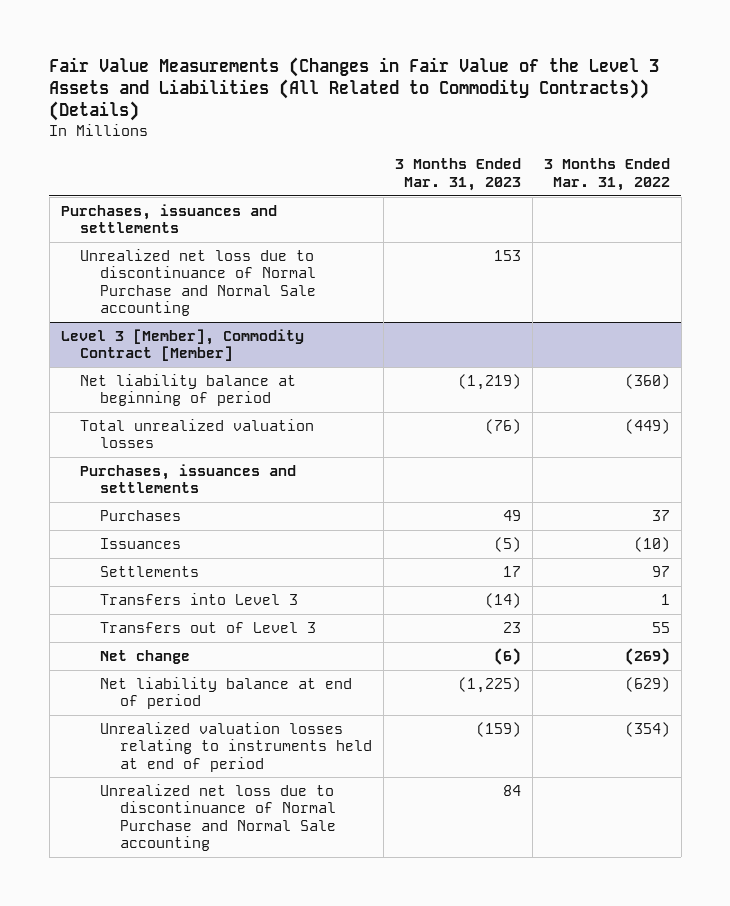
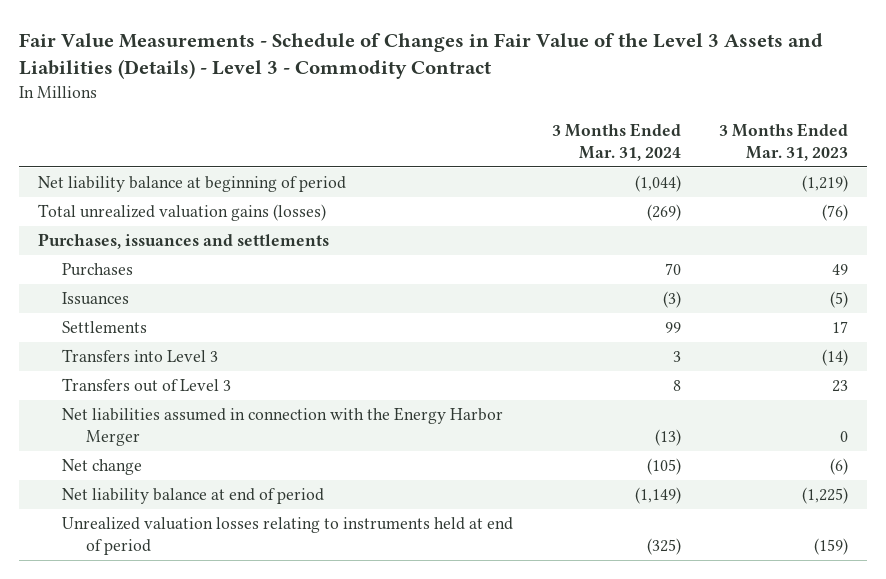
[49,56,660,122] Fair Value Measurements (Changes in Fair Value of the Level 3 Assets and Liabilities (All Related to Commodity Contracts)) (Details) -> [19,32,824,80] Fair Value Measurements - Schedule of Changes in Fair Value of the Level 3 Assets and Liabilities (Details) - Level 3 - Commodity Contract
[543,158,670,191] 3 Months Ended Mar. 31, 2022 -> none
none -> [551,122,681,162] 3 Months Ended Mar. 31, 2024
[60,204,277,234] Purchases, issuances and settlements -> none
[80,249,316,316] Unrealized net loss due to discontinuance of Normal Purchase and Normal Sale accounting -> none
[60,329,304,362] Level 3 [Member], Commodity Contract [Member] -> none
[80,419,315,449] Total unrealized valuation losses -> [38,204,327,222] Total unrealized valuation gains (losses)
none -> [62,407,504,447] Net liabilities assumed in connection with the Energy Harbor Merger
[99,784,336,851] Unrealized net loss due to discontinuance of Normal Purchase and Normal Sale accounting -> none

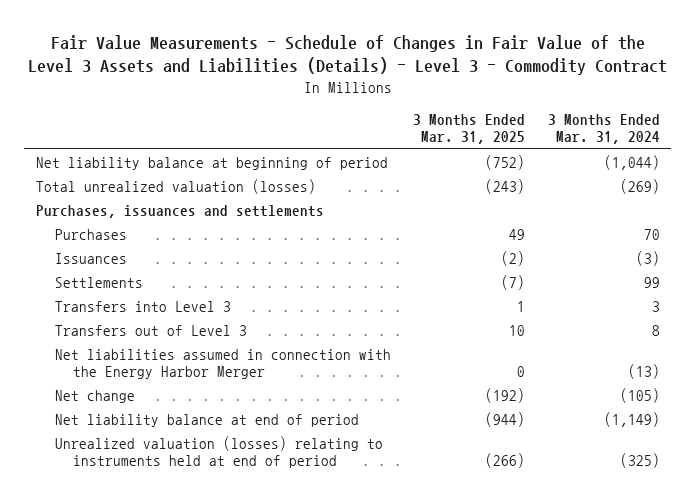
[718,122,848,162] 3 Months Ended Mar. 31, 2023 -> none
none -> [413,113,526,145] 3 Months Ended Mar. 31, 2025
[38,204,327,222] Total unrealized valuation gains (losses) -> [35,178,316,194] Total unrealized valuation (losses)
[62,517,514,556] Unrealized valuation losses relating to instruments held at end of period -> [54,435,383,469] Unrealized valuation (losses) relating to instruments held at end of period

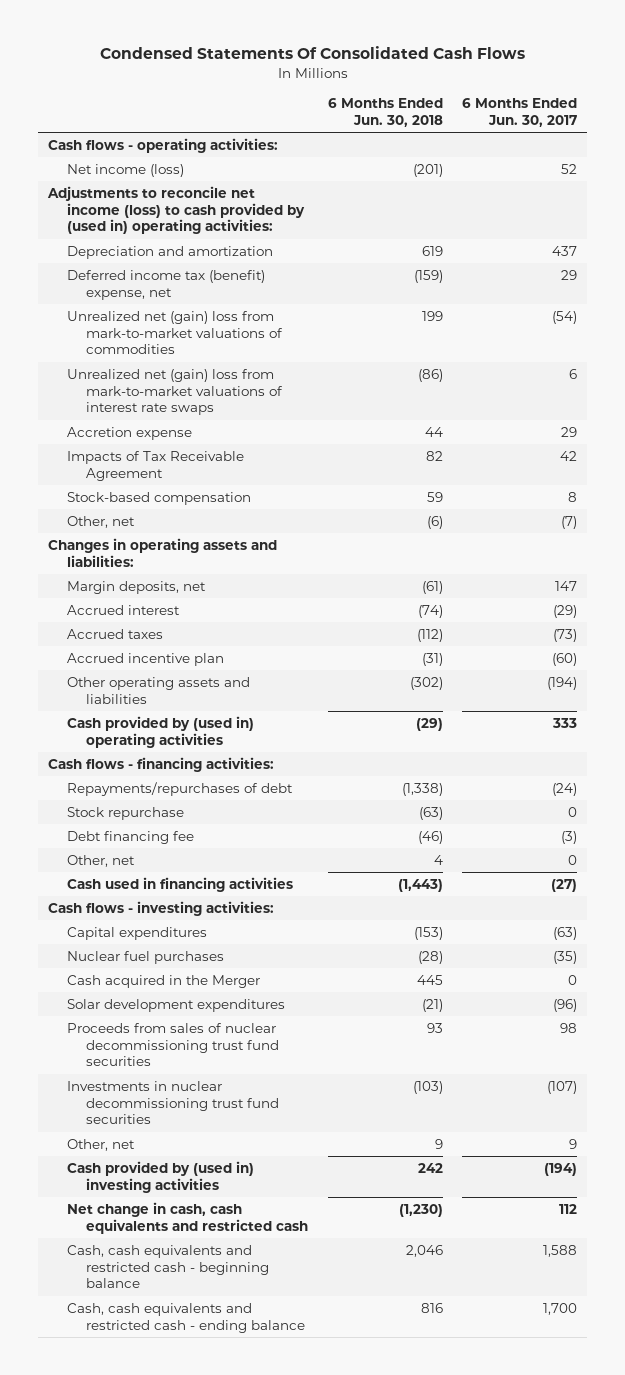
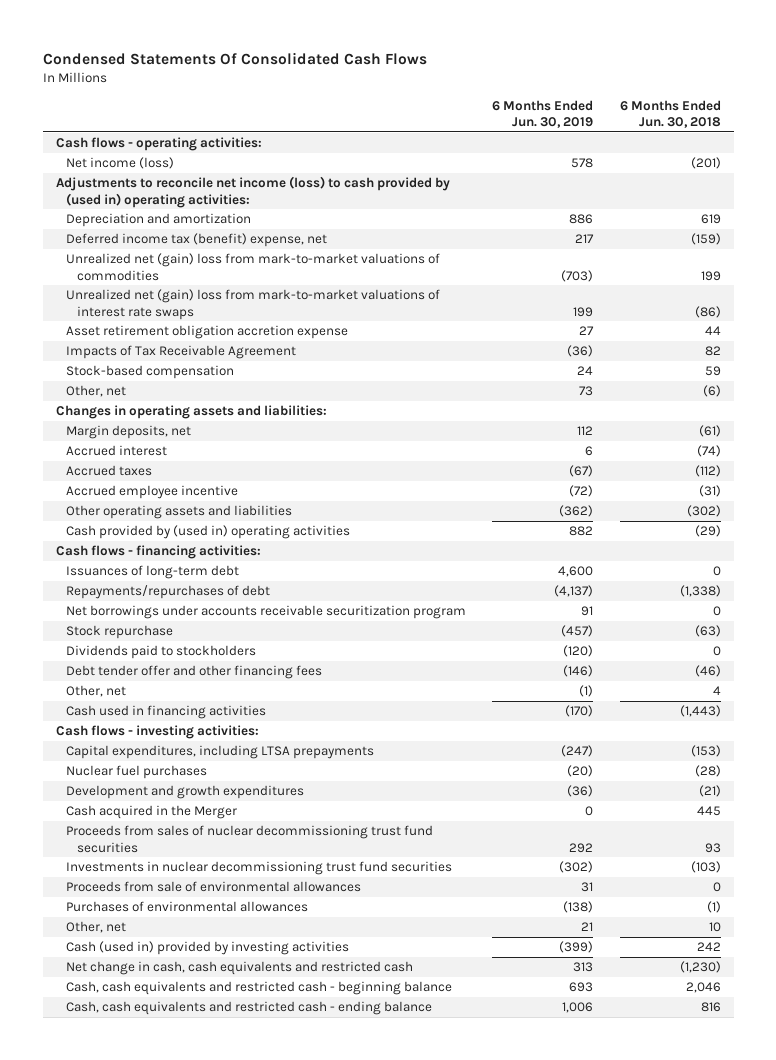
[462,98,578,128] 6 Months Ended Jun. 30, 2017 -> none
none -> [492,99,594,128] 6 Months Ended Jun. 30, 2019
[67,427,193,441] Accretion expense -> none
none -> [66,325,349,340] Asset retirement obligation accretion expense
[67,653,225,667] Accrued incentive plan -> [66,485,239,500] Accrued employee incentive
none -> [66,565,240,580] Issuances of long-term debt
none -> [66,605,467,620] Net borrowings under accounts receivable securitization program
none -> [66,645,257,660] Dividends paid to stockholders
[67,831,195,845] Debt financing fee -> [66,665,323,680] Debt tender offer and other financing fees
[67,927,208,941] Capital expenditures -> [66,745,375,760] Capital expenditures, including LTSA prepayments
none -> [66,785,305,800] Development and growth expenditures
[67,999,286,1013] Solar development expenditures -> none
none -> [66,881,362,893] Proceeds from sale of environmental allowances
none -> [66,901,309,913] Purchases of environmental allowances
[434,1139,443,1150] 9 -> [708,922,721,933] 10
[67,1161,255,1193] Cash provided by (used in) investing activities -> [66,941,350,956] Cash (used in) provided by investing activities

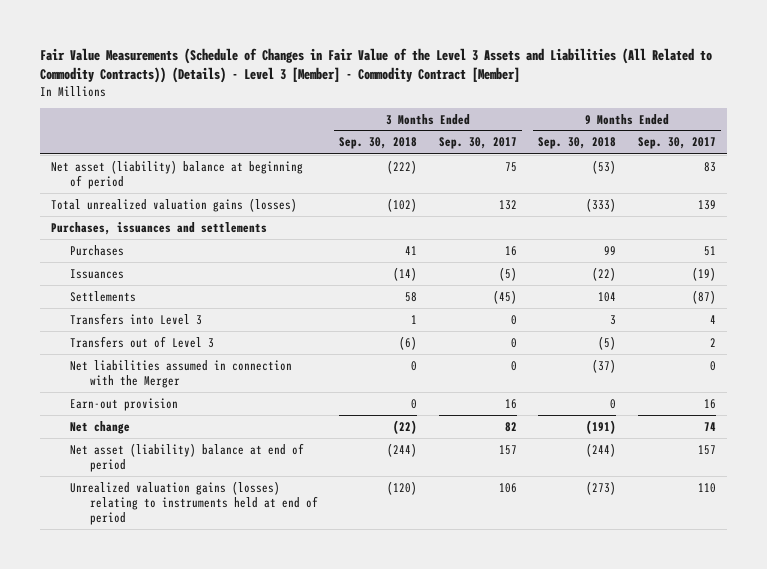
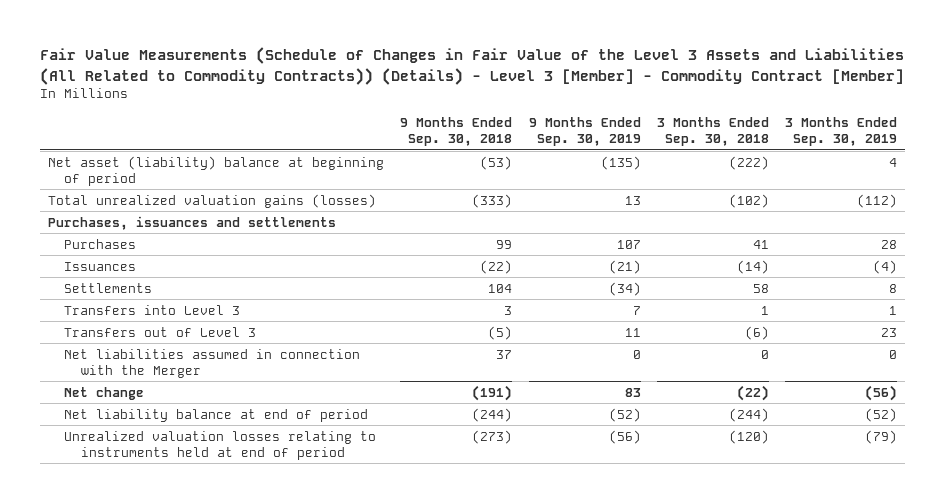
[438,137,517,150] Sep. 30, 2017 -> none
[638,137,717,150] Sep. 30, 2017 -> none
none -> [528,117,641,147] 9 Months Ended Sep. 30, 2019
none -> [785,117,898,147] 3 Months Ended Sep. 30, 2019
[70,397,179,411] Earn-out provision -> none
[592,358,617,373] (37) -> [496,349,513,359] 37
[70,442,305,472] Net asset (liability) balance at end of period -> [64,408,369,422] Net liability balance at end of period
[70,480,318,526] Unrealized valuation gains (losses) relating to instruments held at end of period -> [64,430,377,460] Unrealized valuation losses relating to instruments held at end of period

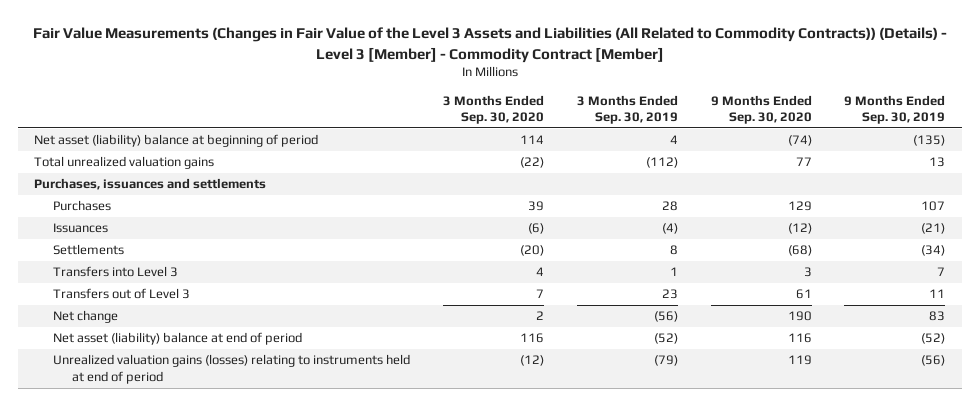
[39,47,904,85] Fair Value Measurements (Schedule of Changes in Fair Value of the Level 3 Assets and Liabilities (All Related to Commodity Contracts)) (Details) - Level 3 [Member] - Commodity Contract [Member] -> [32,27,947,63] Fair Value Measurements (Changes in Fair Value of the Level 3 Assets and Liabilities (All Related to Commodity Contracts)) (Details) - Level 3 [Member] - Commodity Contract [Member]
[400,117,513,147] 9 Months Ended Sep. 30, 2018 -> none
[656,117,769,147] 3 Months Ended Sep. 30, 2018 -> none
none -> [442,94,544,125] 3 Months Ended Sep. 30, 2020
none -> [710,94,812,125] 9 Months Ended Sep. 30, 2020
[47,193,376,208] Total unrealized valuation gains (losses) -> [34,156,215,170] Total unrealized valuation gains
[64,348,361,378] Net liabilities assumed in connection with the Merger -> none
[64,408,369,422] Net liability balance at end of period -> [53,332,303,346] Net asset (liability) balance at end of period
[64,430,377,460] Unrealized valuation losses relating to instruments held at end of period -> [53,354,411,384] Unrealized valuation gains (losses) relating to instruments held at end of period

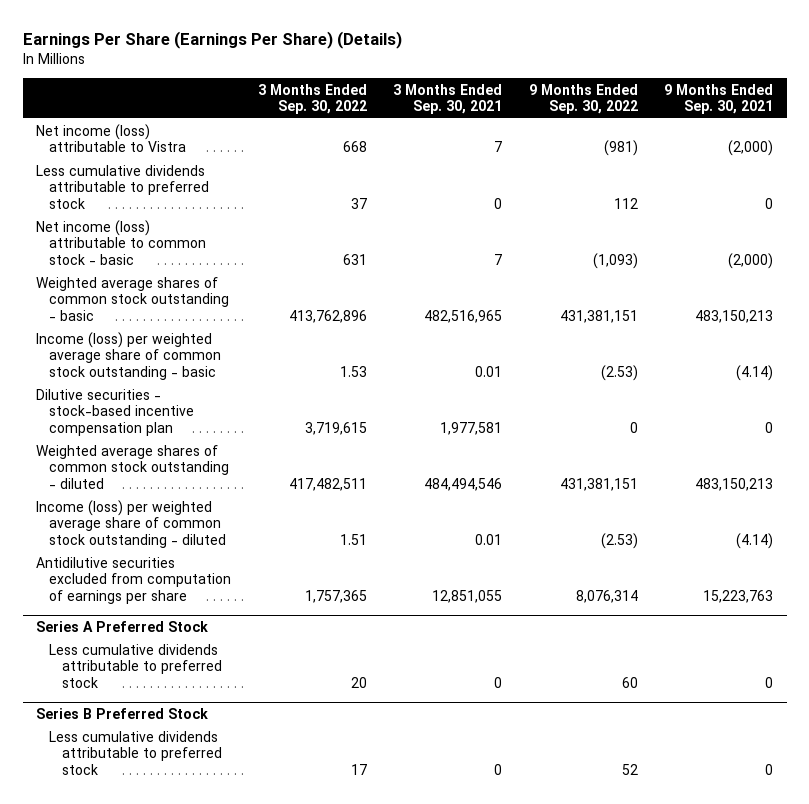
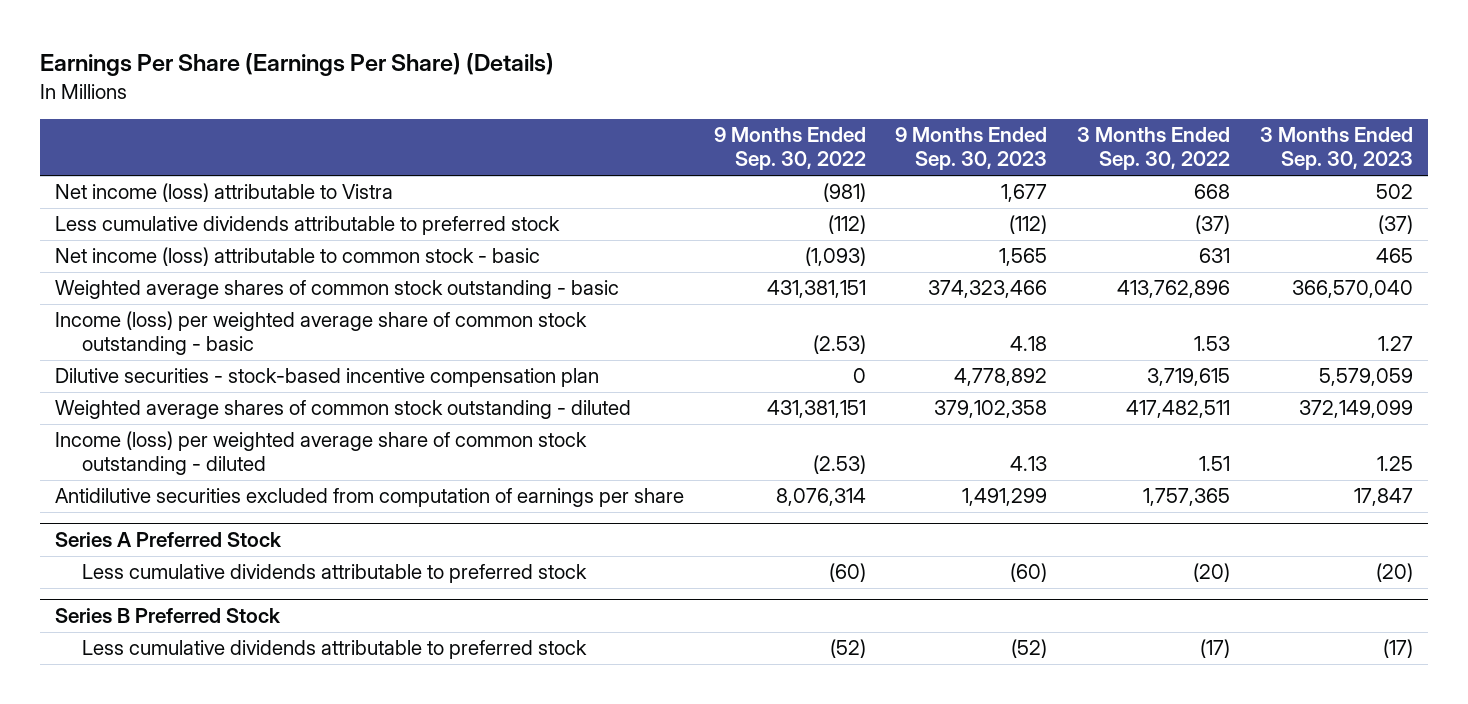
[393,83,503,115] 3 Months Ended Sep. 30, 2021 -> none
[664,83,774,115] 9 Months Ended Sep. 30, 2021 -> none
none -> [895,127,1048,171] 9 Months Ended Sep. 30, 2023
none -> [1259,127,1413,171] 3 Months Ended Sep. 30, 2023
[350,197,367,209] 37 -> [1195,215,1231,235] (37)
[613,197,638,209] 112 -> [827,215,866,235] (112)
[350,676,367,688] 20 -> [1193,563,1231,583] (20)
[621,676,638,688] 60 -> [828,563,866,583] (60)
[350,763,367,775] 17 -> [1200,639,1231,659] (17)
[621,763,638,775] 52 -> [829,639,866,659] (52)

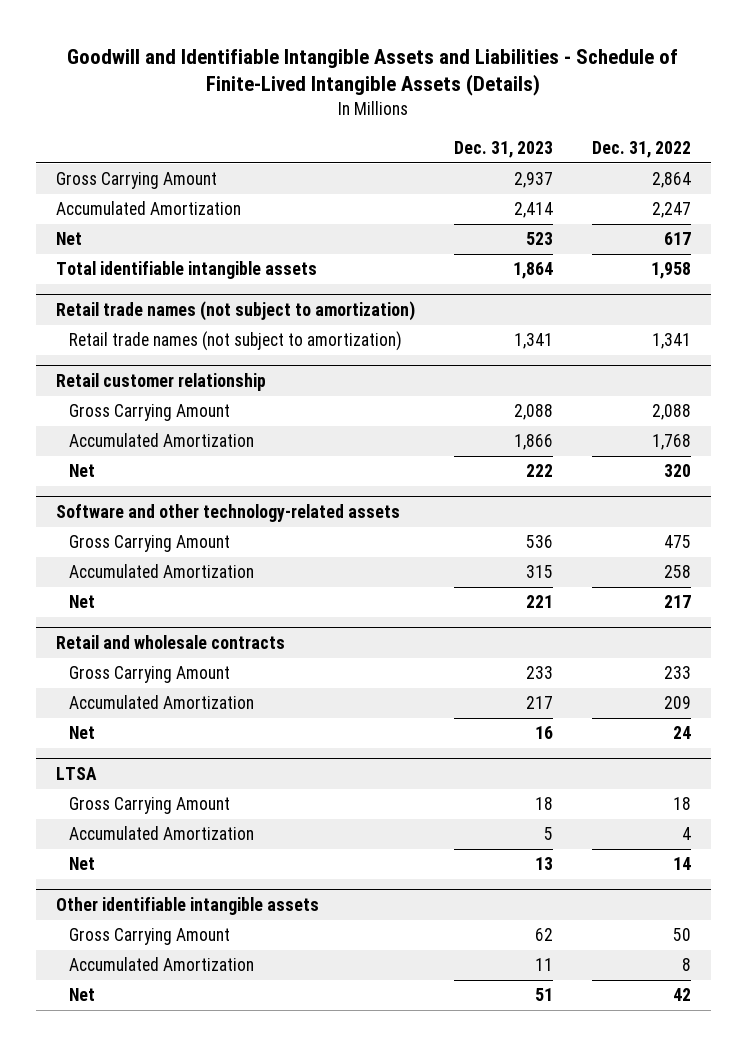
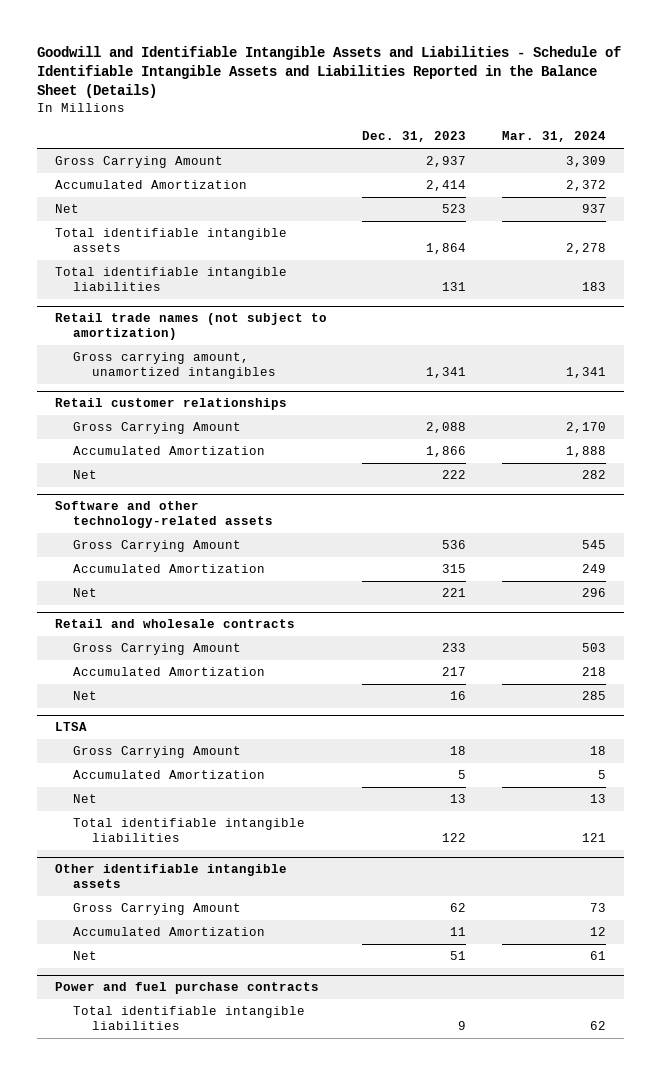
[67,48,679,97] Goodwill and Identifiable Intangible Assets and Liabilities - Schedule of Finite-Lived Intangible Assets (Details) -> [37,45,622,98] Goodwill and Identifiable Intangible Assets and Liabilities - Schedule of Identifiable Intangible Assets and Liabilities Reported in the Balance Sheet (Details)
[592,141,692,159] Dec. 31, 2022 -> none
none -> [501,131,606,143] Mar. 31, 2024
none -> [55,267,288,291] Total identifiable intangible liabilities
[68,331,402,352] Retail trade names (not subject to amortization) -> [73,352,276,379] Gross carrying amount, unamortized intangibles
[55,373,266,392] Retail customer relationship -> [55,398,288,411] Retail customer relationships
none -> [73,818,306,842] Total identifiable intangible liabilities
none -> [55,982,320,995] Power and fuel purchase contracts
none -> [73,1006,306,1030] Total identifiable intangible liabilities

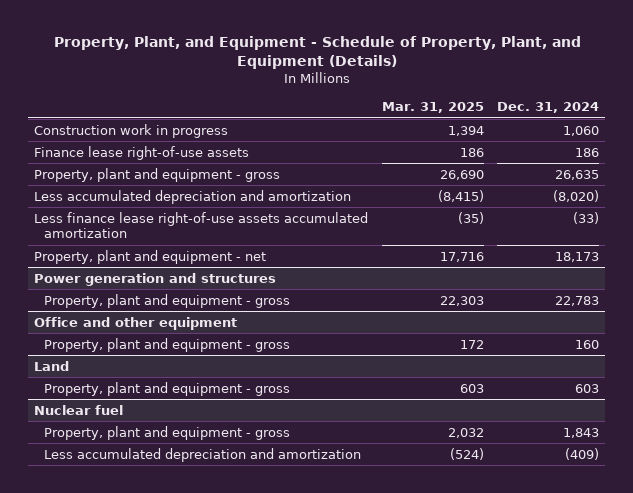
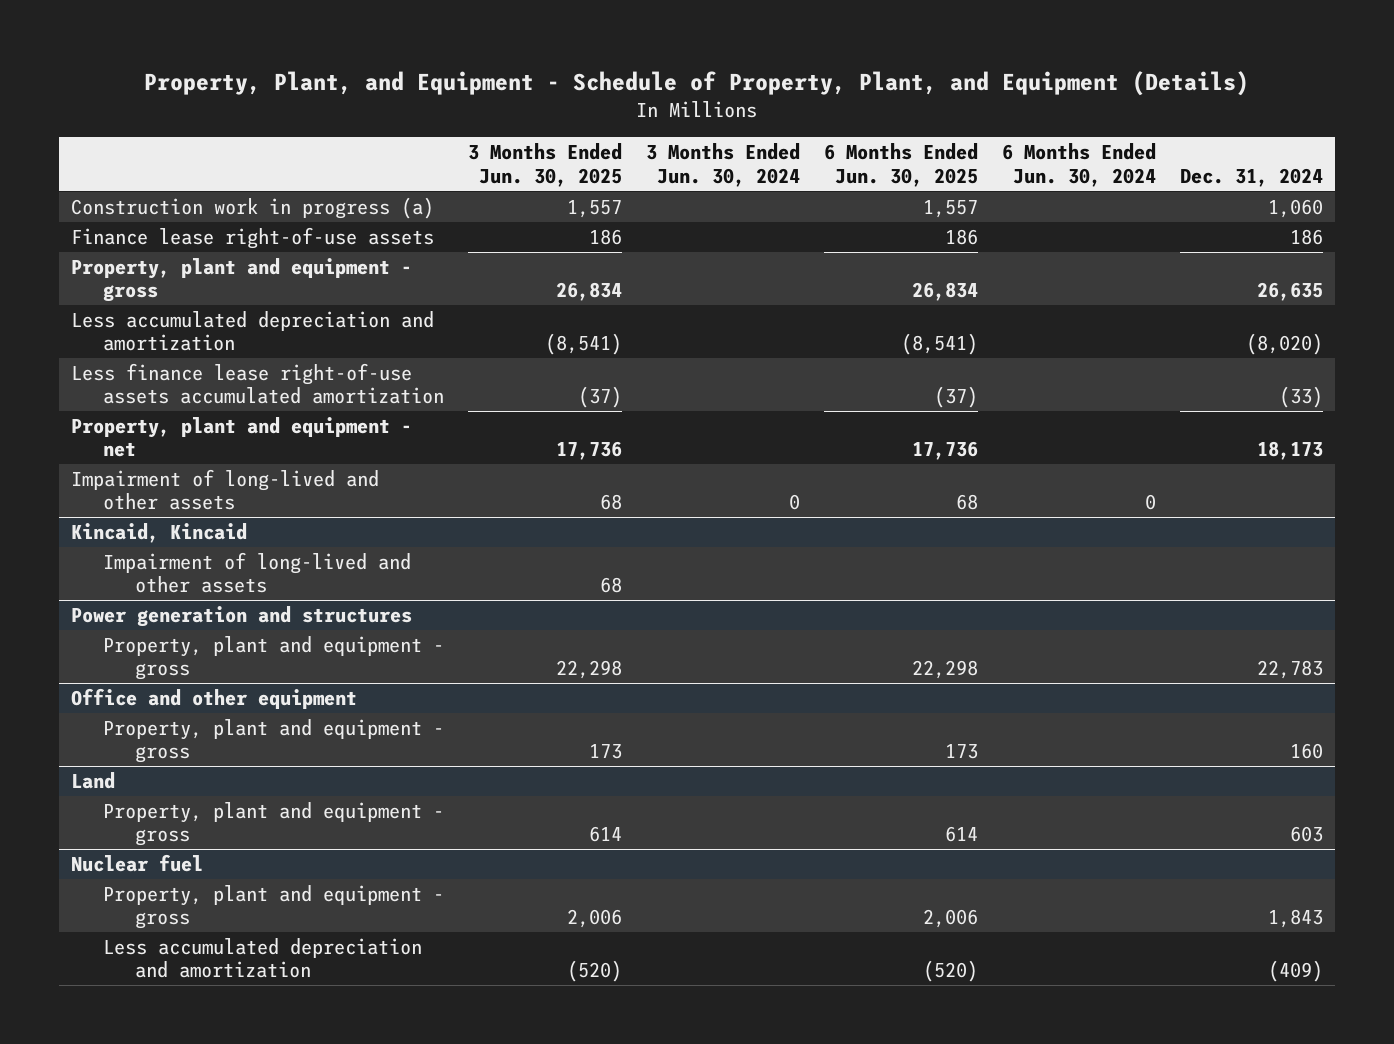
[381,101,484,113] Mar. 31, 2025 -> none
none -> [468,143,623,187] 3 Months Ended Jun. 30, 2025
none -> [645,143,800,187] 3 Months Ended Jun. 30, 2024
none -> [823,143,978,187] 6 Months Ended Jun. 30, 2025
none -> [1001,143,1156,187] 6 Months Ended Jun. 30, 2024
[34,123,229,138] Construction work in progress -> [71,196,435,219] Construction work in progress (a)
none -> [71,468,380,511] Impairment of long-lived and other assets
none -> [71,522,248,543] Kincaid, Kincaid
none -> [103,551,412,594] Impairment of long-lived and other assets

